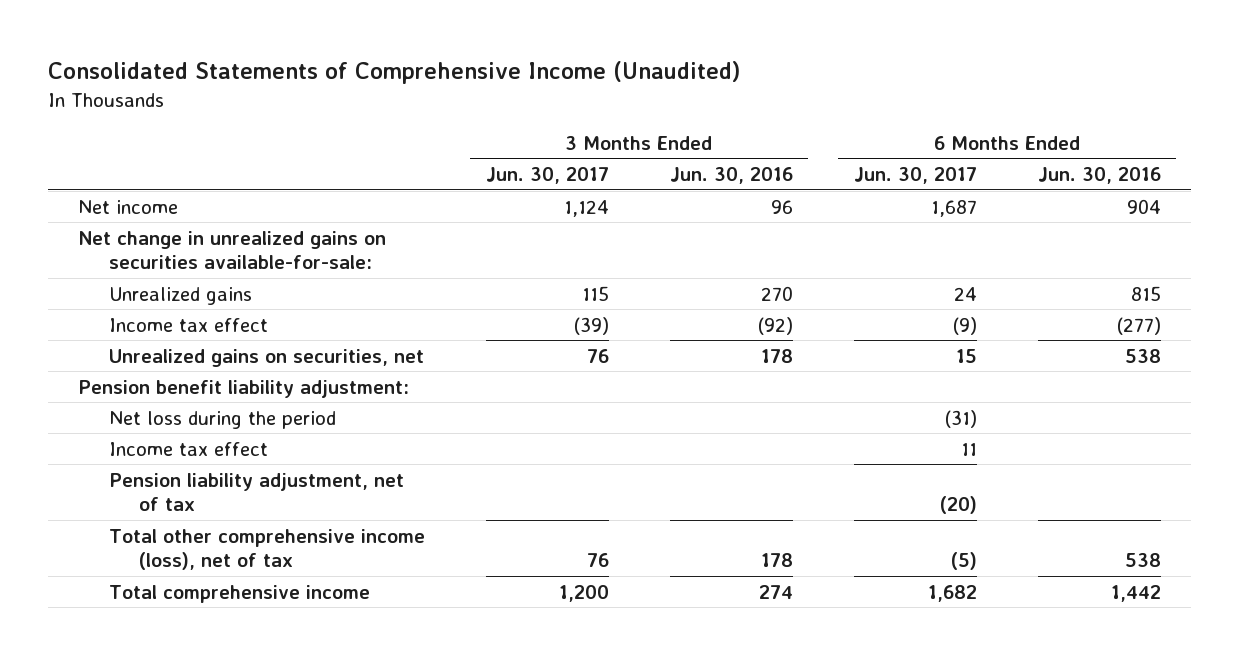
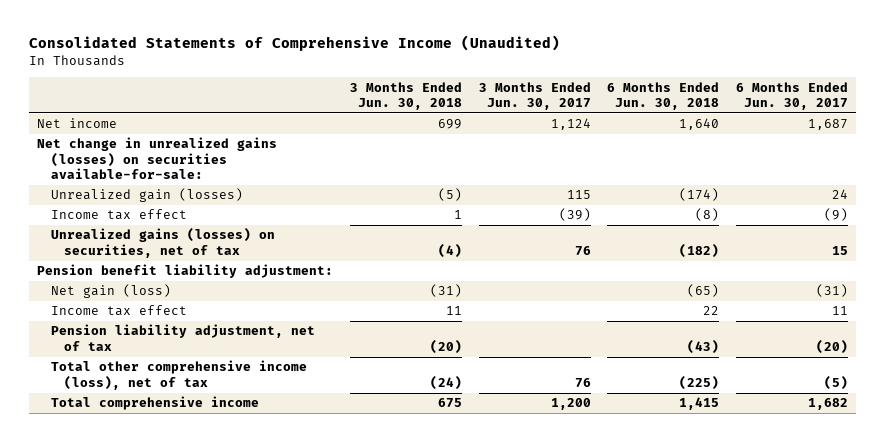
[669,167,793,185] Jun. 30, 2016 -> none
[1037,167,1161,185] Jun. 30, 2016 -> none
none -> [350,81,463,110] 3 Months Ended Jun. 30, 2018
none -> [607,81,720,110] 6 Months Ended Jun. 30, 2018
[78,230,387,269] Net change in unrealized gains on securities available-for-sale: -> [37,137,278,180] Net change in unrealized gains (losses) on securities available-for-sale:
[108,286,252,305] Unrealized gains -> [50,188,243,203] Unrealized gain (losses)
[108,348,424,367] Unrealized gains on securities, net -> [50,228,275,258] Unrealized gains (losses) on securities, net of tax
[108,410,336,429] Net loss during the period -> [50,284,171,299] Net gain (loss)

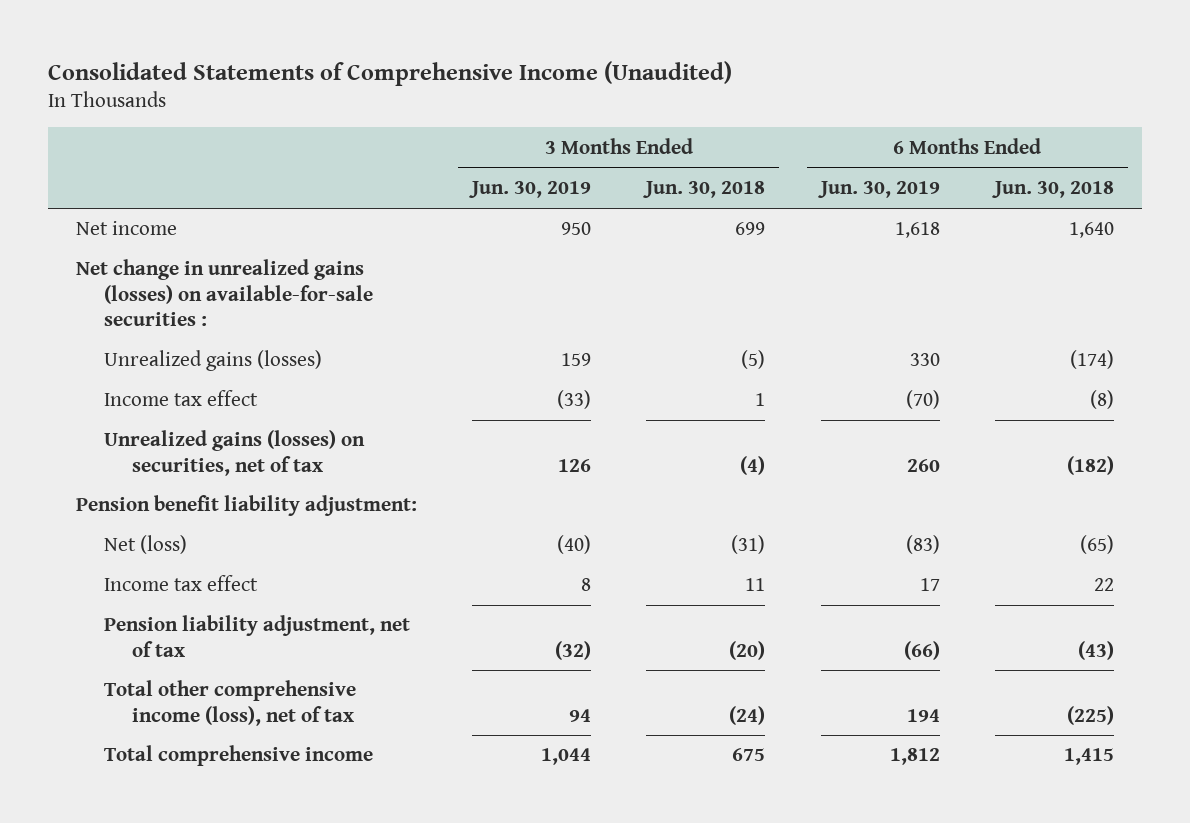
[478,81,591,110] 3 Months Ended Jun. 30, 2017 -> none
[735,81,848,110] 6 Months Ended Jun. 30, 2017 -> none
none -> [469,181,592,199] Jun. 30, 2019
none -> [817,181,940,199] Jun. 30, 2019
[37,137,278,180] Net change in unrealized gains (losses) on securities available-for-sale: -> [75,259,373,326] Net change in unrealized gains (losses) on available-for-sale securities :
[50,188,243,203] Unrealized gain (losses) -> [103,350,322,372] Unrealized gains (losses)
[50,284,171,299] Net gain (loss) -> [103,535,187,555] Net (loss)

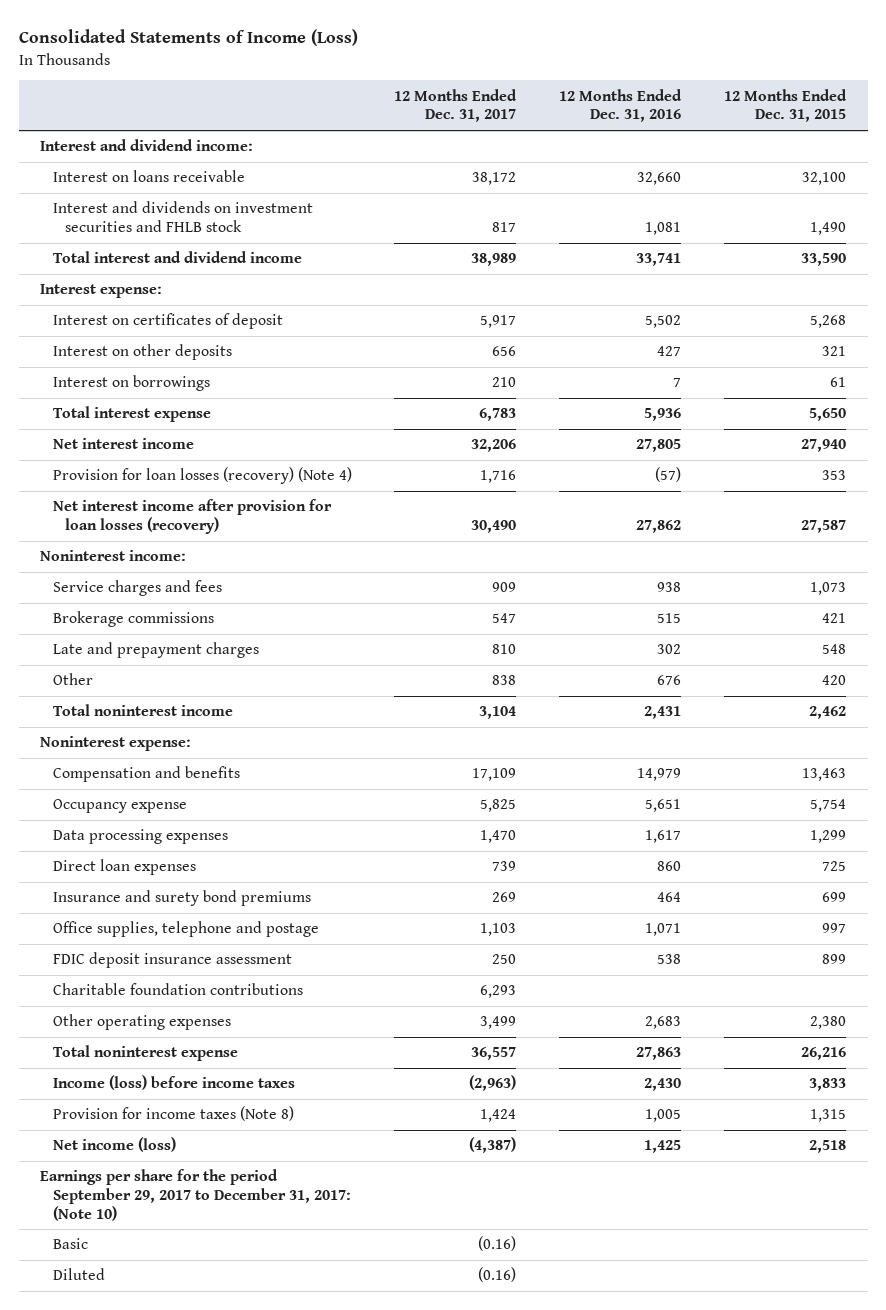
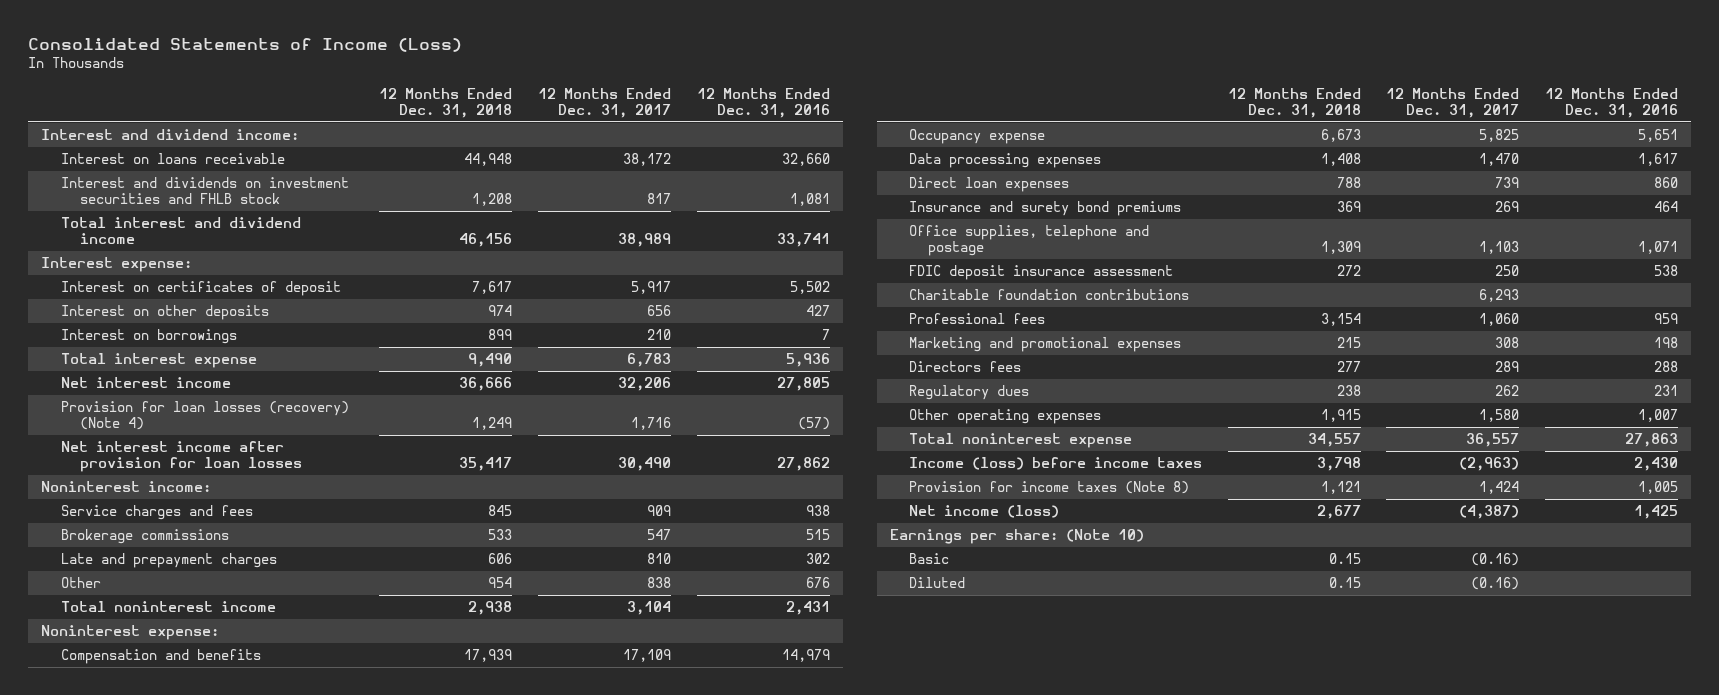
[724,88,848,123] 12 Months Ended Dec. 31, 2015 -> none
none -> [379,87,513,119] 12 Months Ended Dec. 31, 2018
[52,499,332,535] Net interest income after provision for loan losses (recovery) -> [60,441,303,473] Net interest income after provision for loan losses
none -> [909,313,1046,325] Professional fees
none -> [909,337,1182,353] Marketing and promotional expenses
none -> [909,361,1022,373] Directors fees
none -> [909,385,1030,401] Regulatory dues
[480,1016,517,1030] 3,499 -> [1479,409,1520,423] 1,580
[645,1016,682,1030] 2,683 -> [1638,409,1679,423] 1,007
[40,1169,351,1221] Earnings per share for the period September 29, 2017 to December 31, 2017: (Note 10) -> [889,529,1144,545] Earnings per share: (Note 10)

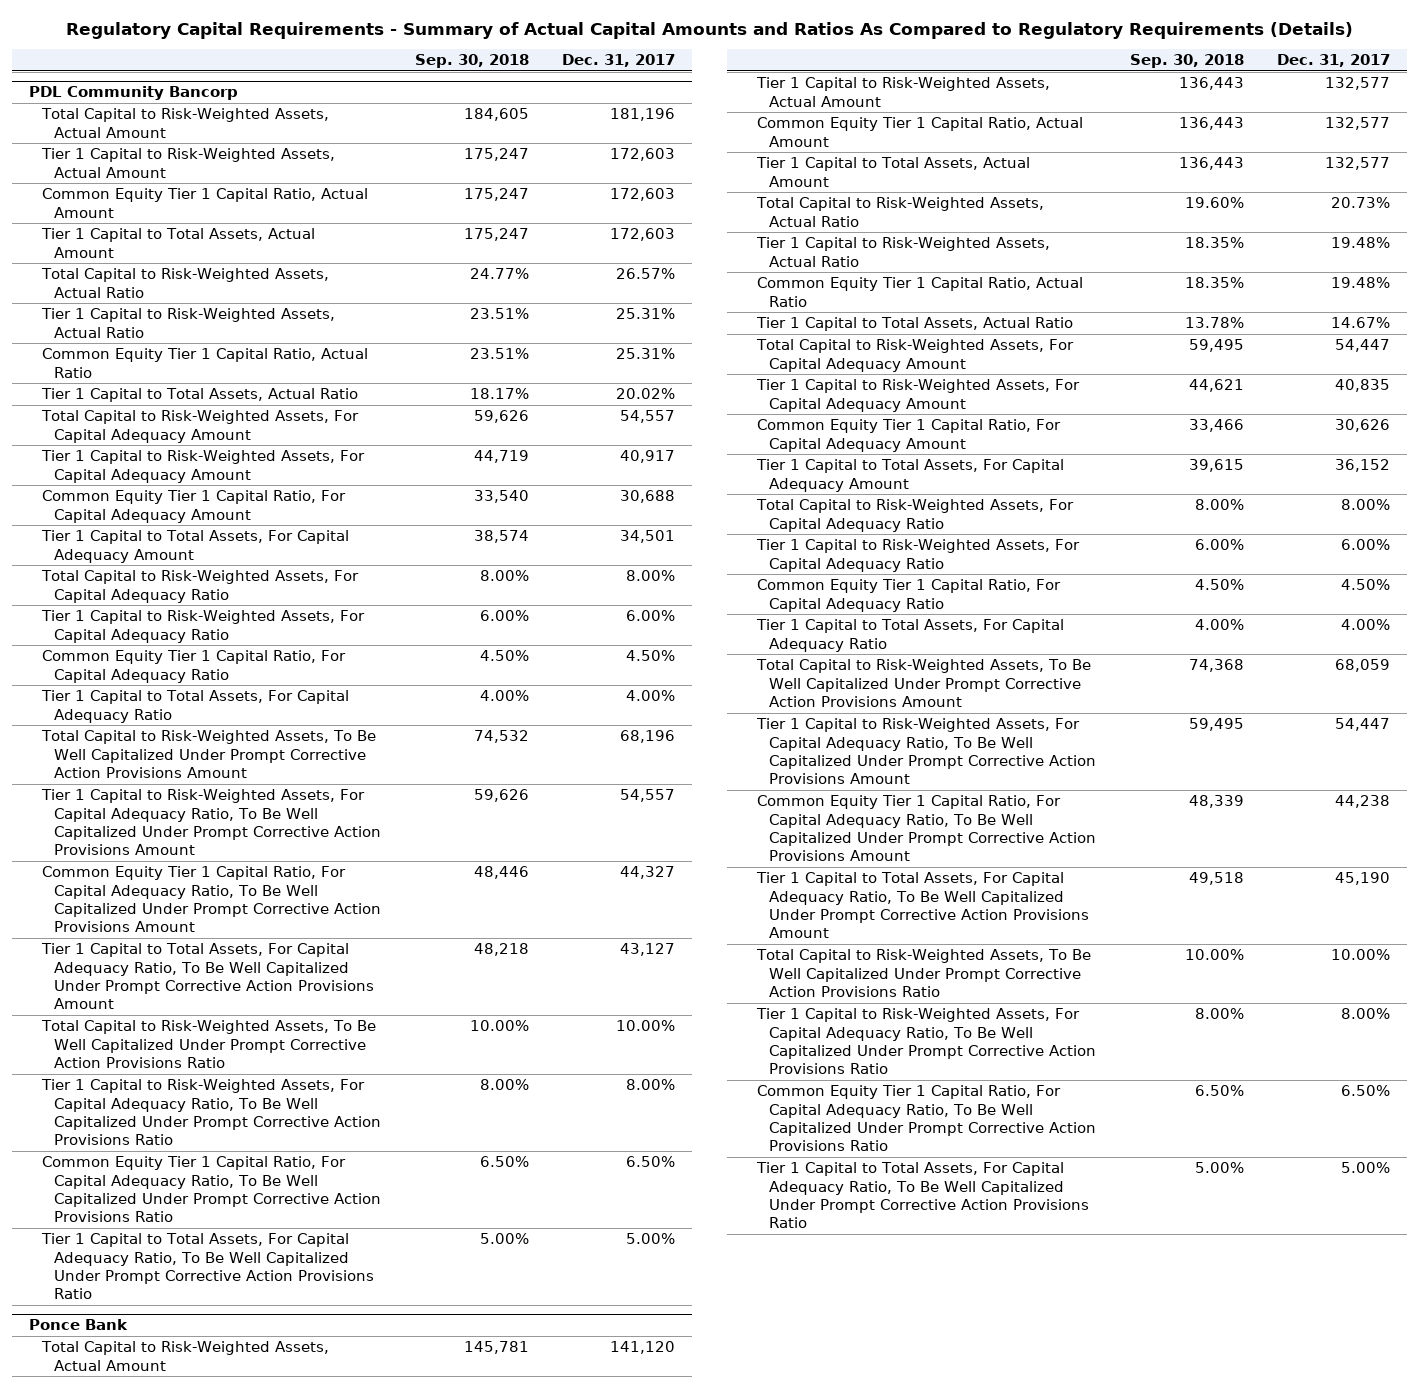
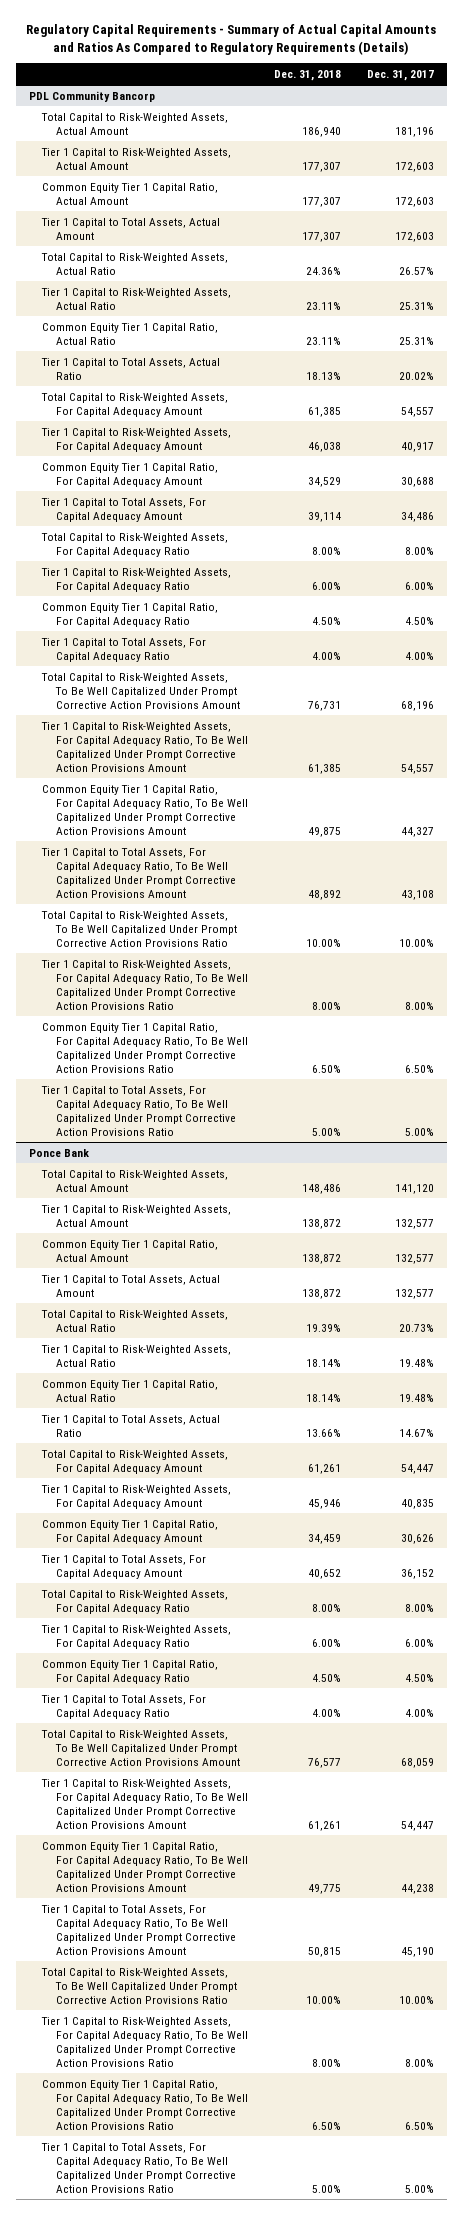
[414,53,529,68] Sep. 30, 2018 -> none
none -> [273,69,341,81] Dec. 31, 2018
[620,530,676,544] 34,501 -> [400,511,434,522] 34,486
[620,943,676,957] 43,127 -> [400,889,434,900] 43,108

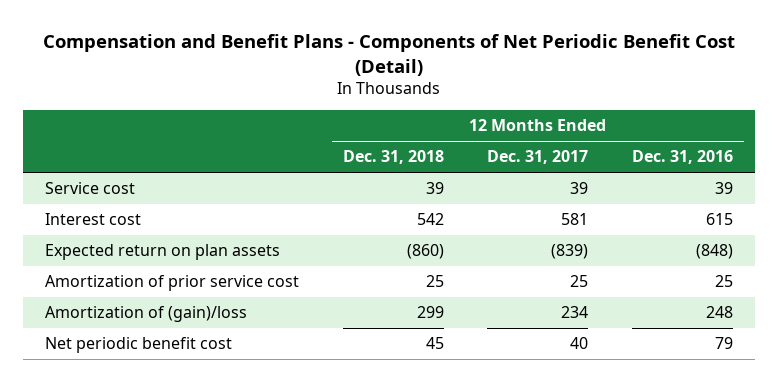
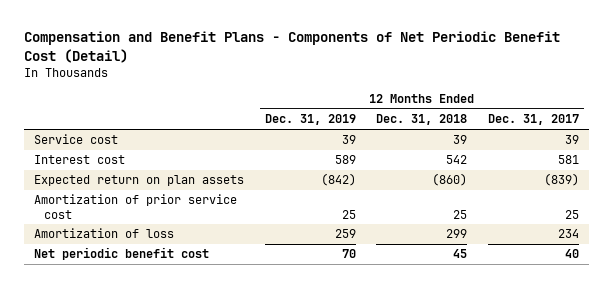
[632,150,734,165] Dec. 31, 2016 -> none
none -> [264,114,356,126] Dec. 31, 2019
[45,306,248,323] Amortization of (gain)/loss -> [34,228,175,239] Amortization of loss

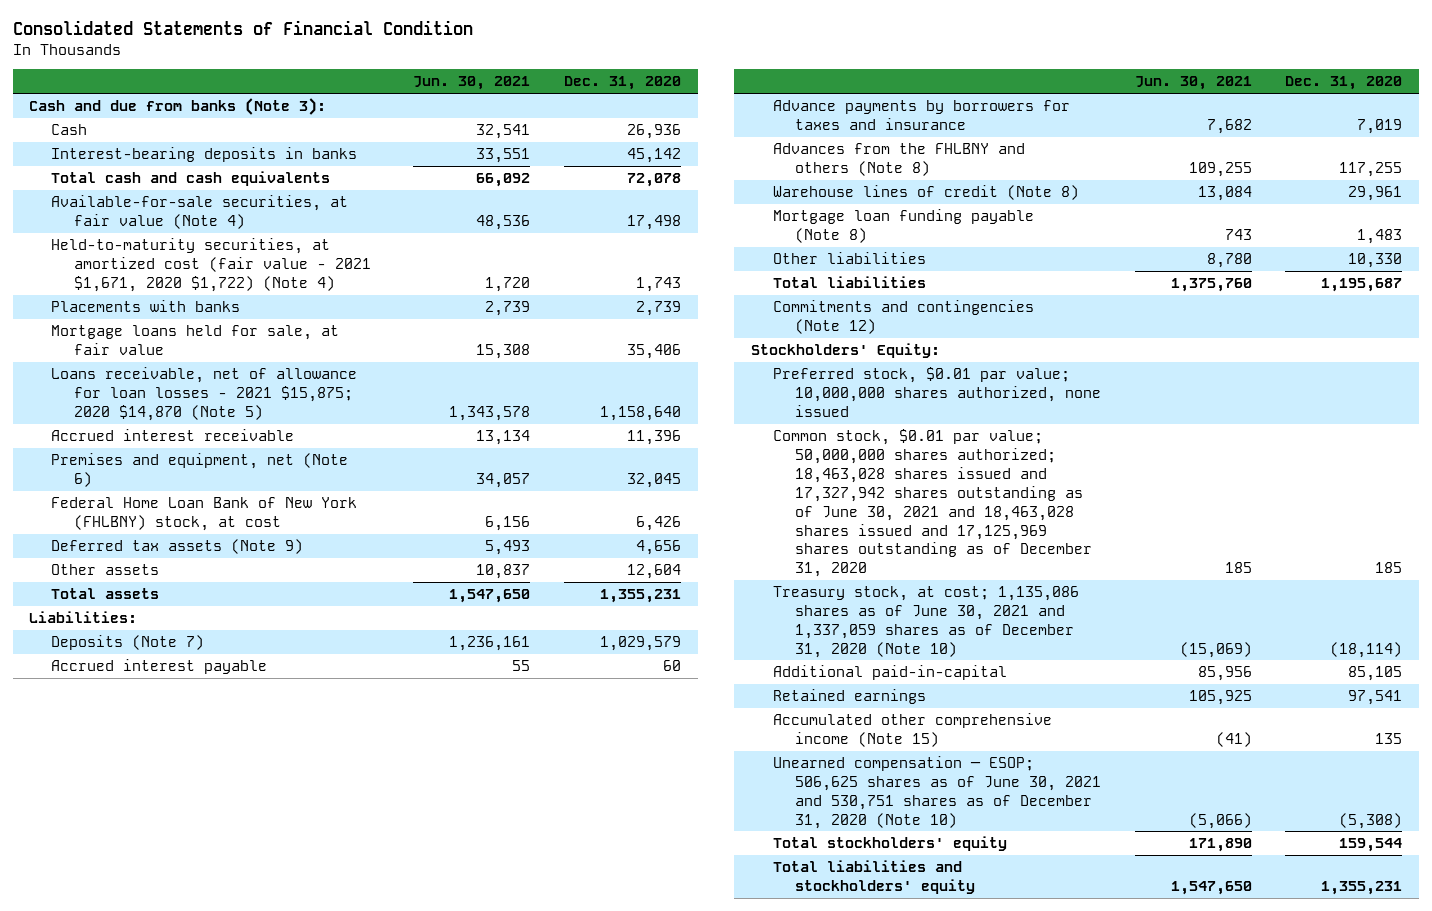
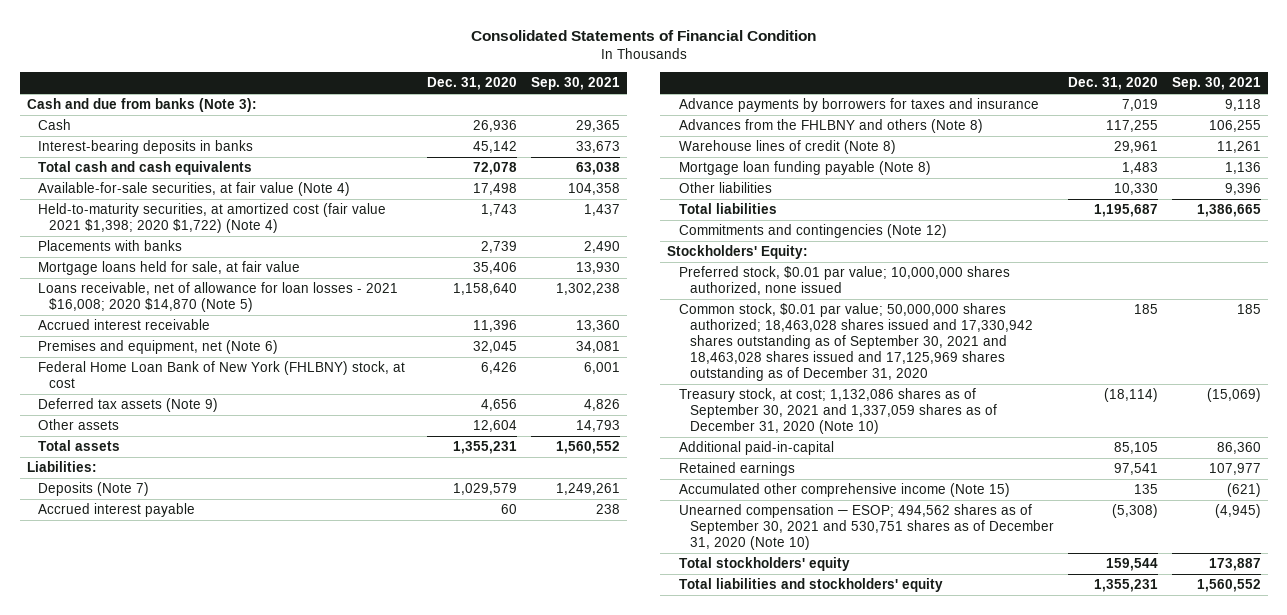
[413,76,531,91] Jun. 30, 2021 -> none
none -> [530,77,620,91] Sep. 30, 2021
[51,237,371,292] Held-to-maturity securities, at amortized cost (fair value - 2021 $1,671, 2020 $1,722) (Note 4) -> [37,203,386,234] Held-to-maturity securities, at amortized cost (fair value 2021 $1,398; 2020 $1,722) (Note 4)
[51,366,358,421] Loans receivable, net of allowance for loan losses - 2021 $15,875; 2020 $14,870 (Note 5) -> [37,282,398,313] Loans receivable, net of allowance for loan losses - 2021 $16,008; 2020 $14,870 (Note 5)
[772,428,1093,578] Common stock, $0.01 par value; 50,000,000 shares authorized; 18,463,028 shares issued and 17,327,942 shares outstanding as of June 30, 2021 and 18,463,028 shares issued and 17,125,969 shares outstanding as of December 31, 2020 -> [678,303,1033,381] Common stock, $0.01 par value; 50,000,000 shares authorized; 18,463,028 shares issued and 17,330,942 shares outstanding as of September 30, 2021 and 18,463,028 shares issued and 17,125,969 shares outstanding as of December 31, 2020
[772,585,1079,658] Treasury stock, at cost; 1,135,086 shares as of June 30, 2021 and 1,337,059 shares as of December 31, 2020 (Note 10) -> [678,388,997,434] Treasury stock, at cost; 1,132,086 shares as of September 30, 2021 and 1,337,059 shares as of December 31, 2020 (Note 10)
[772,755,1102,829] Unearned compensation ─ ESOP; 506,625 shares as of June 30, 2021 and 530,751 shares as of December 31, 2020 (Note 10) -> [678,504,1054,550] Unearned compensation ─ ESOP; 494,562 shares as of September 30, 2021 and 530,751 shares as of December 31, 2020 (Note 10)

